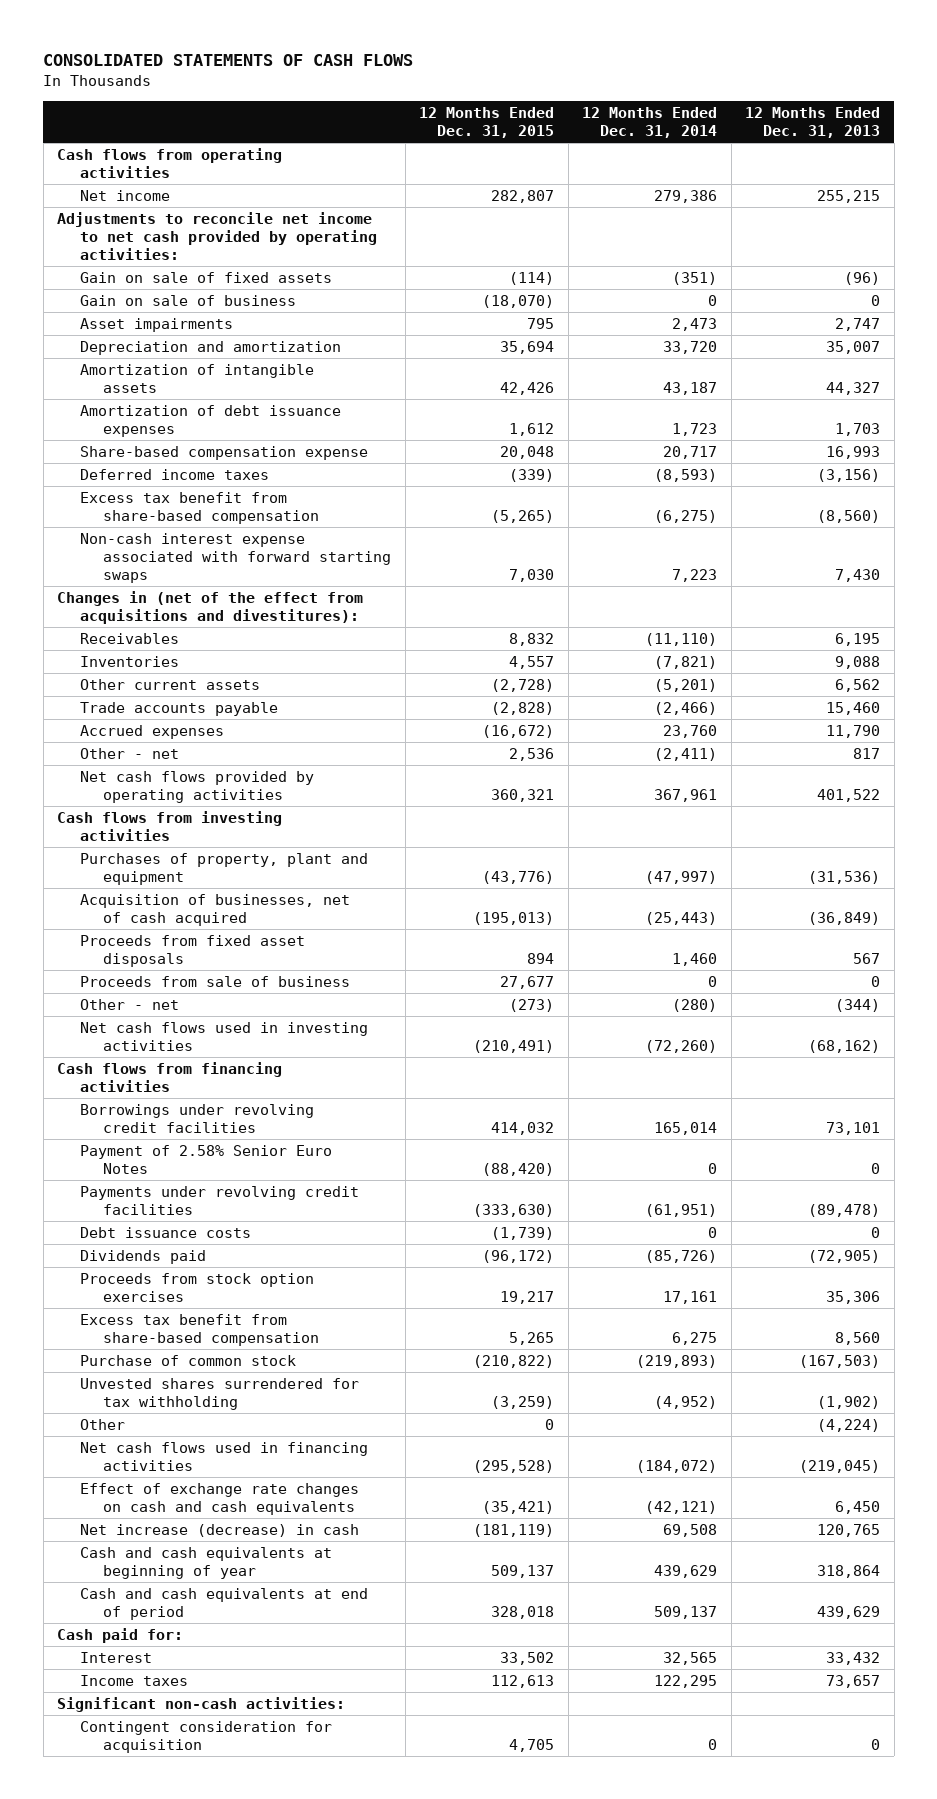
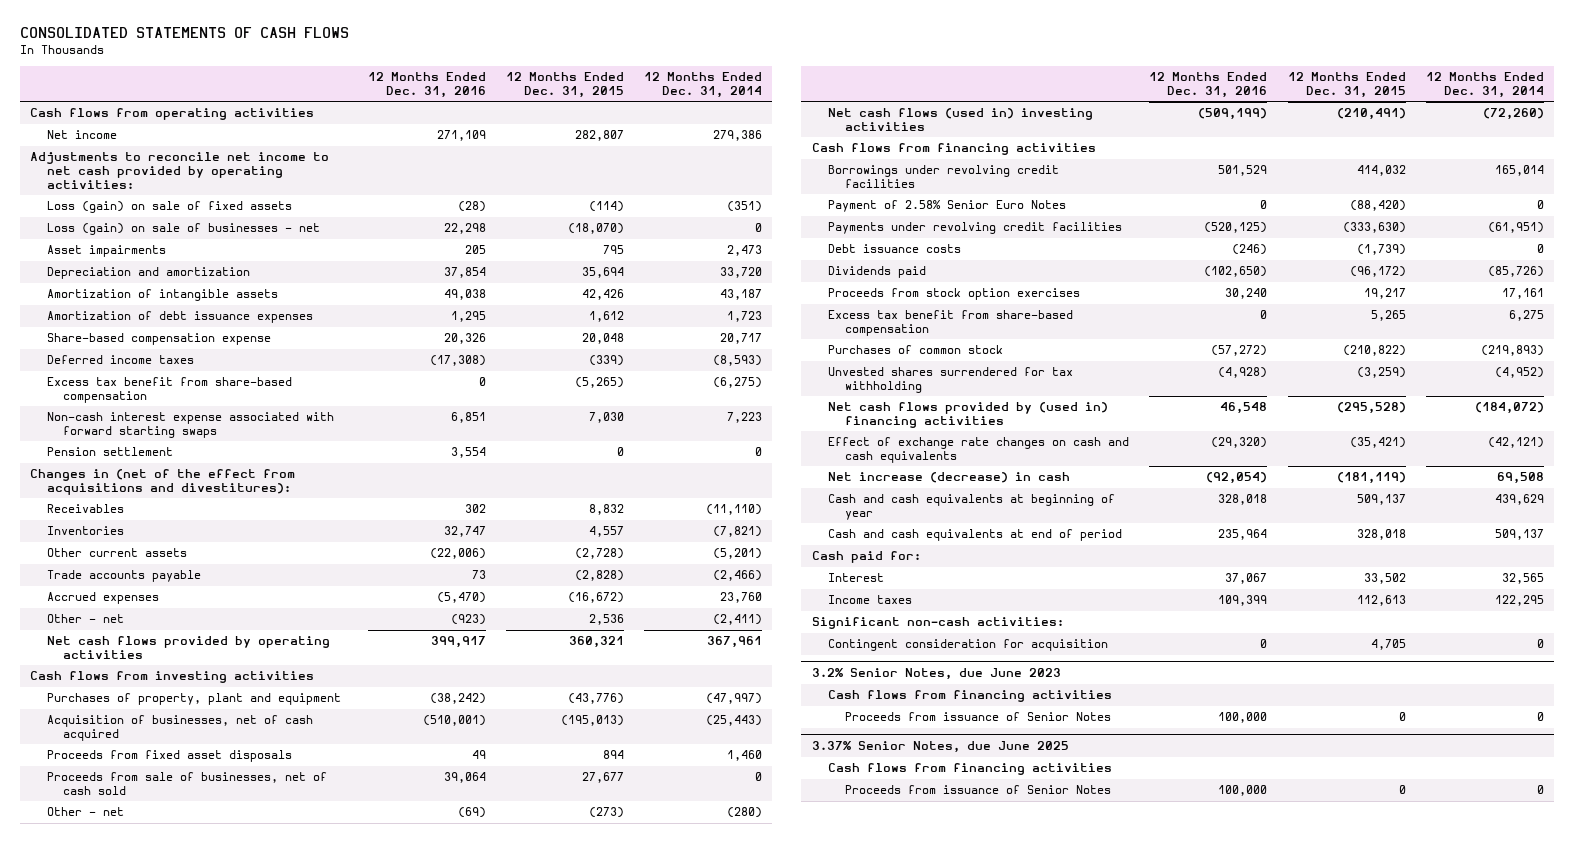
[745,107,881,139] 12 Months Ended Dec. 31, 2013 -> none
none -> [367,71,486,98] 12 Months Ended Dec. 31, 2016
[80,271,333,283] Gain on sale of fixed assets -> [46,201,292,214] Loss (gain) on sale of fixed assets
[80,294,297,306] Gain on sale of business -> [46,223,320,236] Loss (gain) on sale of businesses - net
none -> [46,447,173,457] Pension settlement
[80,975,351,987] Proceeds from sale of business -> [46,772,327,796] Proceeds from sale of businesses, net of cash sold
[80,1021,369,1051] Net cash flows used in investing activities -> [828,108,1094,132] Net cash flows (used in) investing activities
[80,1354,297,1366] Purchase of common stock -> [828,345,1004,355] Purchases of common stock
[80,1418,126,1430] Other -> none
[80,1441,369,1471] Net cash flows used in financing activities -> [828,402,1109,429] Net cash flows provided by (used in) financing activities
none -> [811,668,1061,681] 3.2% Senior Notes, due June 2023
none -> [828,690,1113,703] Cash flows from financing activities
none -> [844,712,1111,722] Proceeds from issuance of Senior Notes
none -> [811,741,1069,754] 3.37% Senior Notes, due June 2025
none -> [828,763,1113,776] Cash flows from financing activities
none -> [844,785,1111,795] Proceeds from issuance of Senior Notes

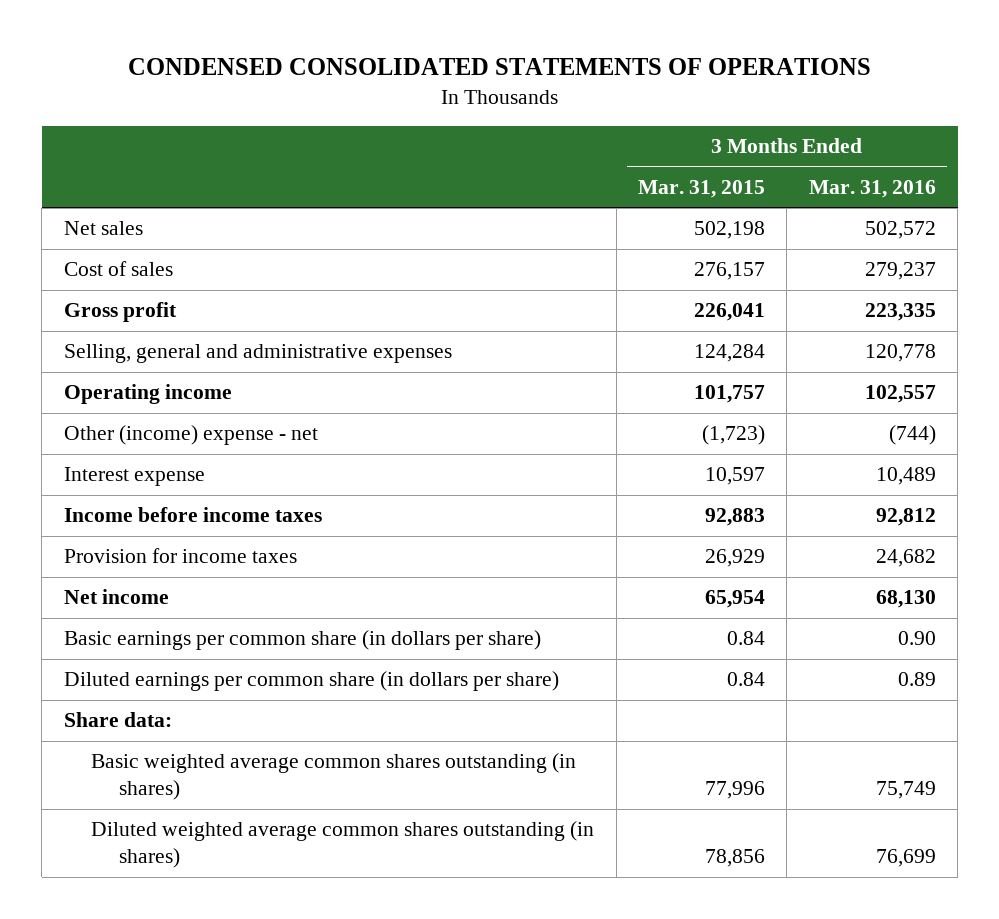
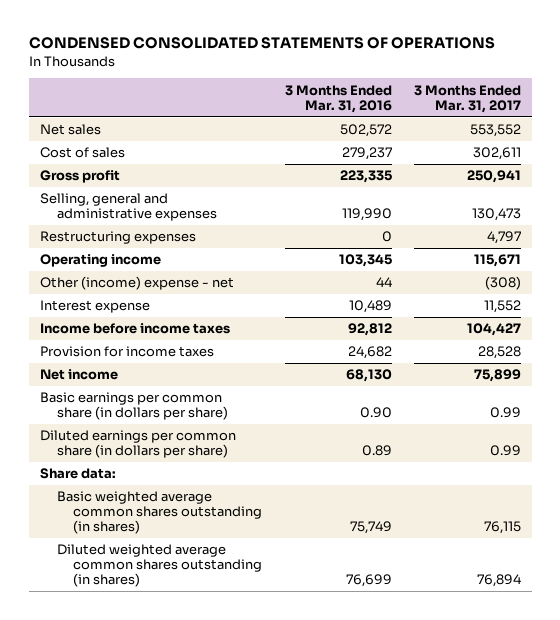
[638,179,766,198] Mar. 31, 2015 -> none
none -> [413,84,521,113] 3 Months Ended Mar. 31, 2017
[864,344,936,363] 120,778 -> [341,208,392,222] 119,990
none -> [39,231,196,245] Restructuring expenses
[864,385,936,404] 102,557 -> [338,254,392,268] 103,345
[888,425,936,446] (744) -> [375,277,392,288] 44

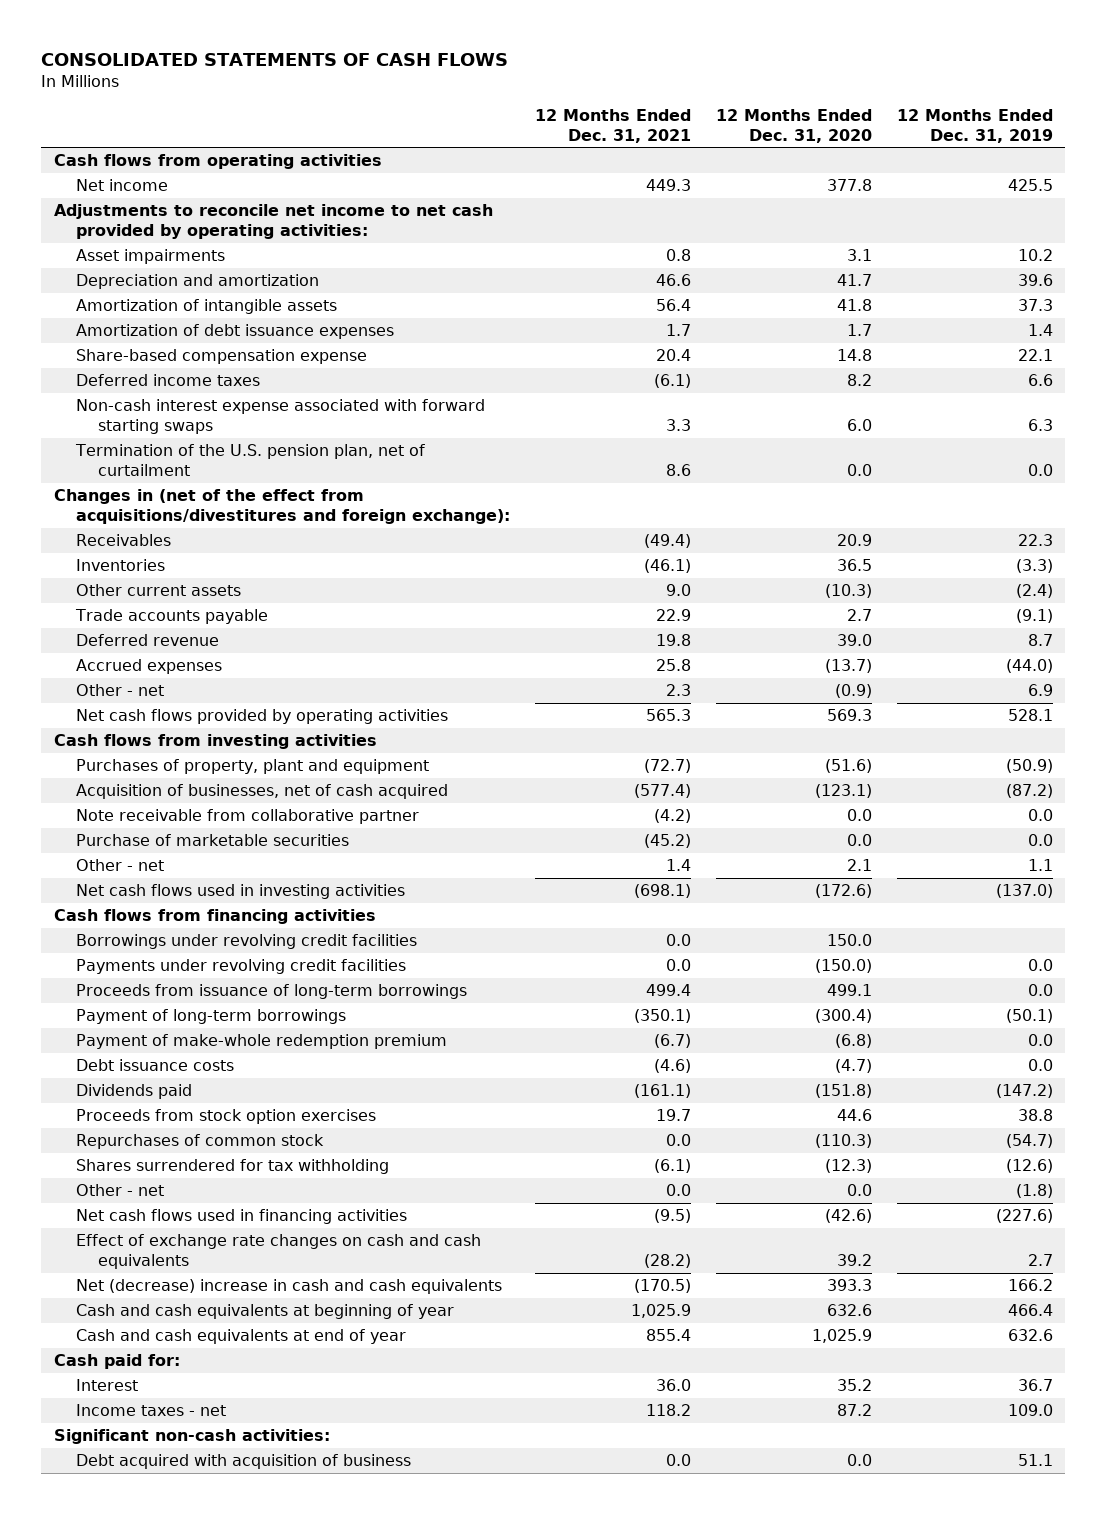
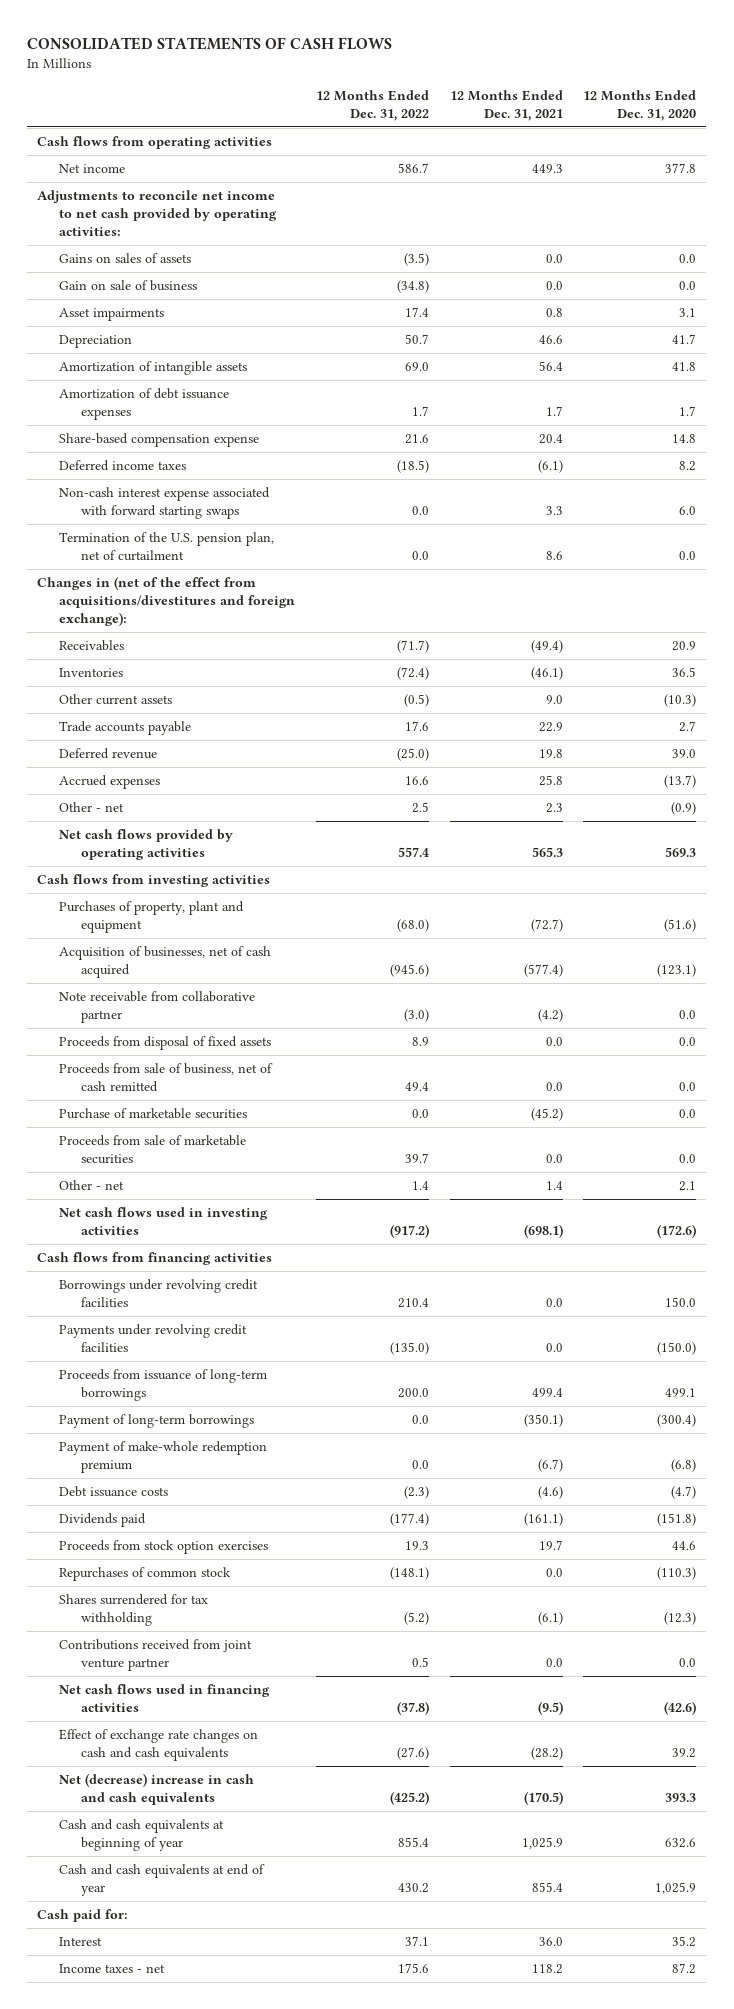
[896,109,1053,143] 12 Months Ended Dec. 31, 2019 -> none
none -> [315,89,429,121] 12 Months Ended Dec. 31, 2022
none -> [59,252,192,263] Gains on sales of assets
none -> [59,279,198,291] Gain on sale of business
[75,274,319,290] Depreciation and amortization -> [59,334,133,348] Depreciation
none -> [59,1035,272,1050] Proceeds from disposal of fixed assets
none -> [59,1062,274,1092] Proceeds from sale of business, net of cash remitted
none -> [59,1134,247,1164] Proceeds from sale of marketable securities
[75,1184,164,1197] Other - net -> none
none -> [59,1638,253,1671] Contributions received from joint venture partner
[53,1429,330,1445] Significant non-cash activities: -> none
[75,1454,411,1470] Debt acquired with acquisition of business -> none

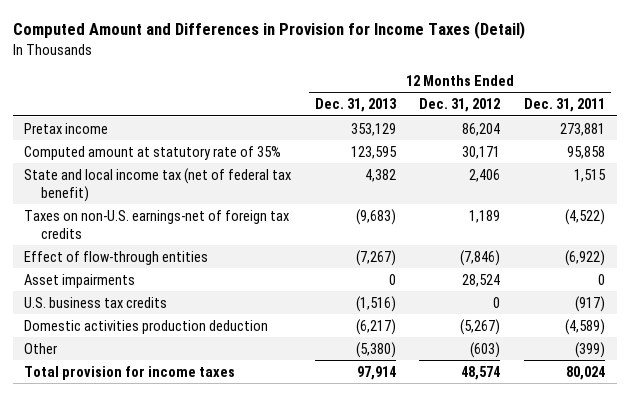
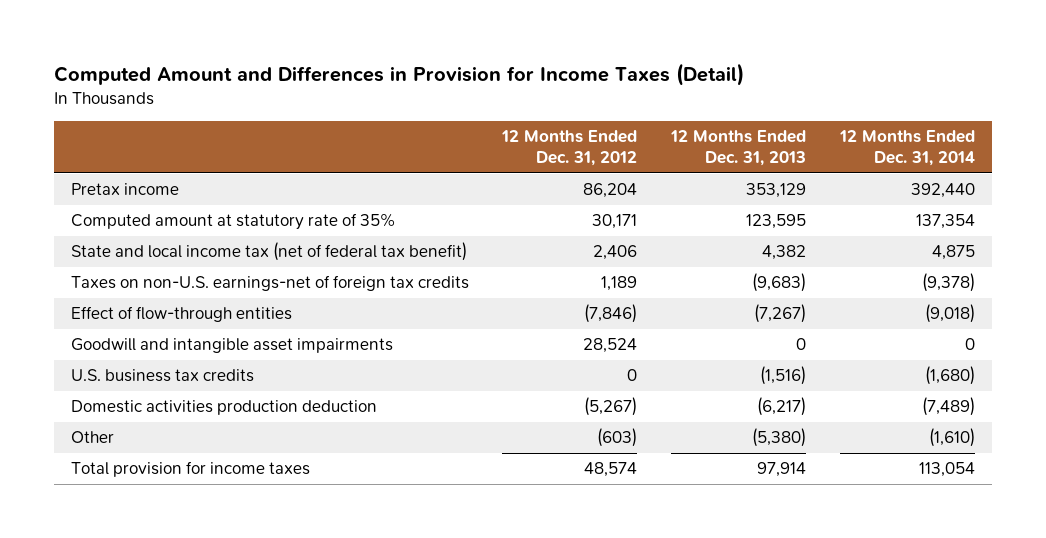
[523,98,605,113] Dec. 31, 2011 -> none
none -> [838,130,975,166] 12 Months Ended Dec. 31, 2014
[24,273,136,288] Asset impairments -> [70,338,393,354] Goodwill and intangible asset impairments

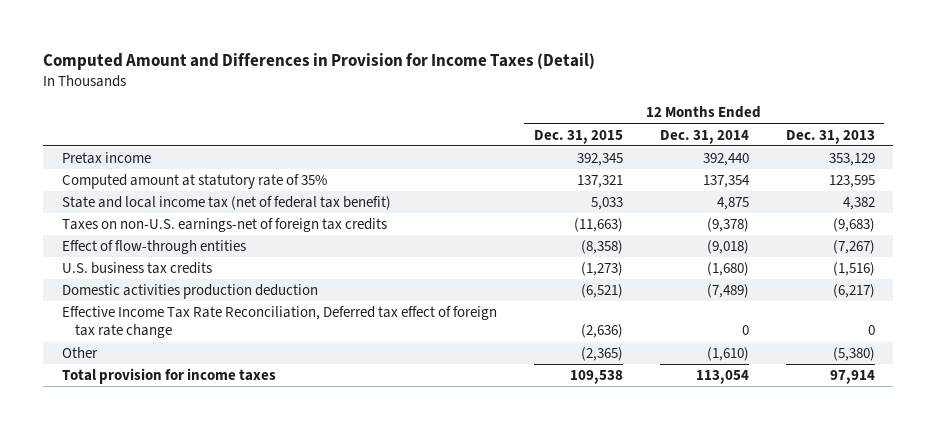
[501,130,638,166] 12 Months Ended Dec. 31, 2012 -> none
none -> [533,129,623,144] Dec. 31, 2015
[70,338,393,354] Goodwill and intangible asset impairments -> none
none -> [61,306,497,339] Effective Income Tax Rate Reconciliation, Deferred tax effect of foreign tax rate change

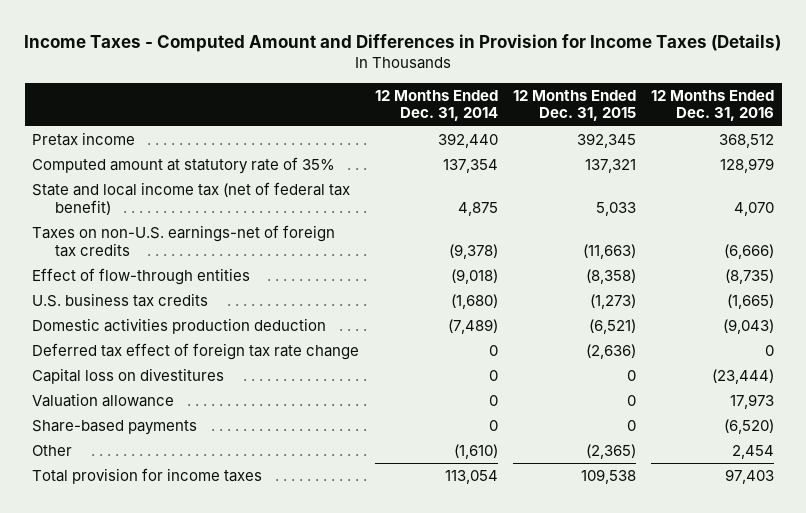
[43,53,596,71] Computed Amount and Differences in Provision for Income Taxes (Detail) -> [24,33,782,52] Income Taxes - Computed Amount and Differences in Provision for Income Taxes (Details)
[785,129,875,144] Dec. 31, 2013 -> none
none -> [651,89,775,122] 12 Months Ended Dec. 31, 2016
[61,306,497,339] Effective Income Tax Rate Reconciliation, Deferred tax effect of foreign tax rate change -> [32,342,360,360] Deferred tax effect of foreign tax rate change
none -> [32,367,225,384] Capital loss on divestitures
none -> [32,392,175,407] Valuation allowance
none -> [32,419,198,435] Share-based payments

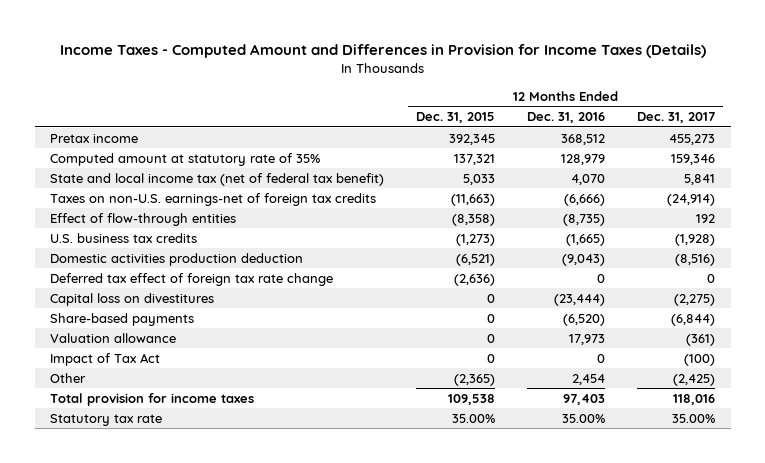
[374,89,498,122] 12 Months Ended Dec. 31, 2014 -> none
none -> [636,112,715,124] Dec. 31, 2017
[32,392,175,407] Valuation allowance -> [50,332,177,343] Valuation allowance
none -> [50,352,161,366] Impact of Tax Act
none -> [50,413,163,426] Statutory tax rate

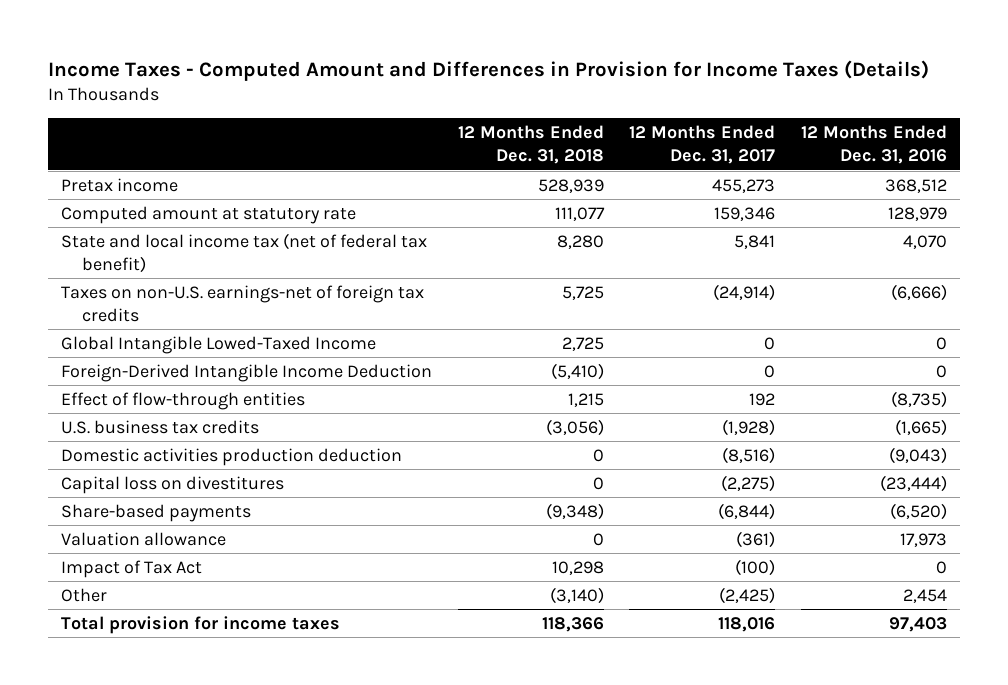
[416,112,496,124] Dec. 31, 2015 -> none
none -> [457,125,604,165] 12 Months Ended Dec. 31, 2018
[50,152,321,166] Computed amount at statutory rate of 35% -> [61,205,357,224] Computed amount at statutory rate
none -> [61,335,377,354] Global Intangible Lowed-Taxed Income
none -> [61,363,433,382] Foreign-Derived Intangible Income Deduction
[50,272,334,286] Deferred tax effect of foreign tax rate change -> none
[50,413,163,426] Statutory tax rate -> none

